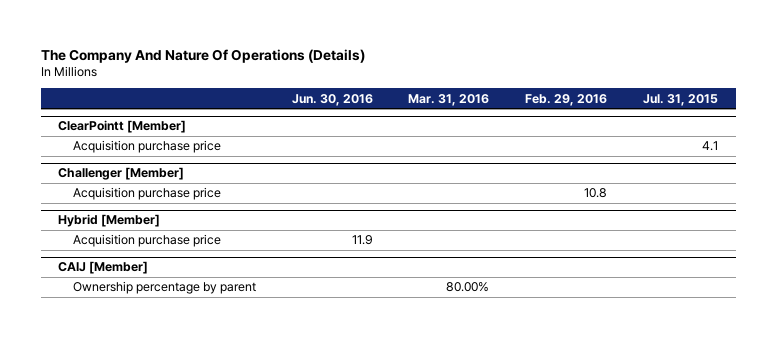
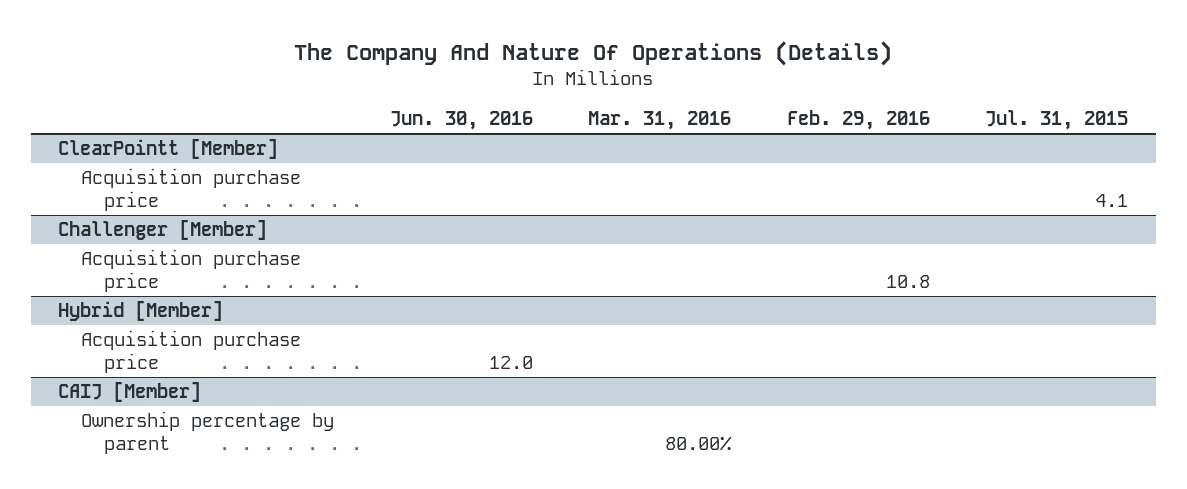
[351,235,373,246] 11.9 -> [488,356,533,370] 12.0

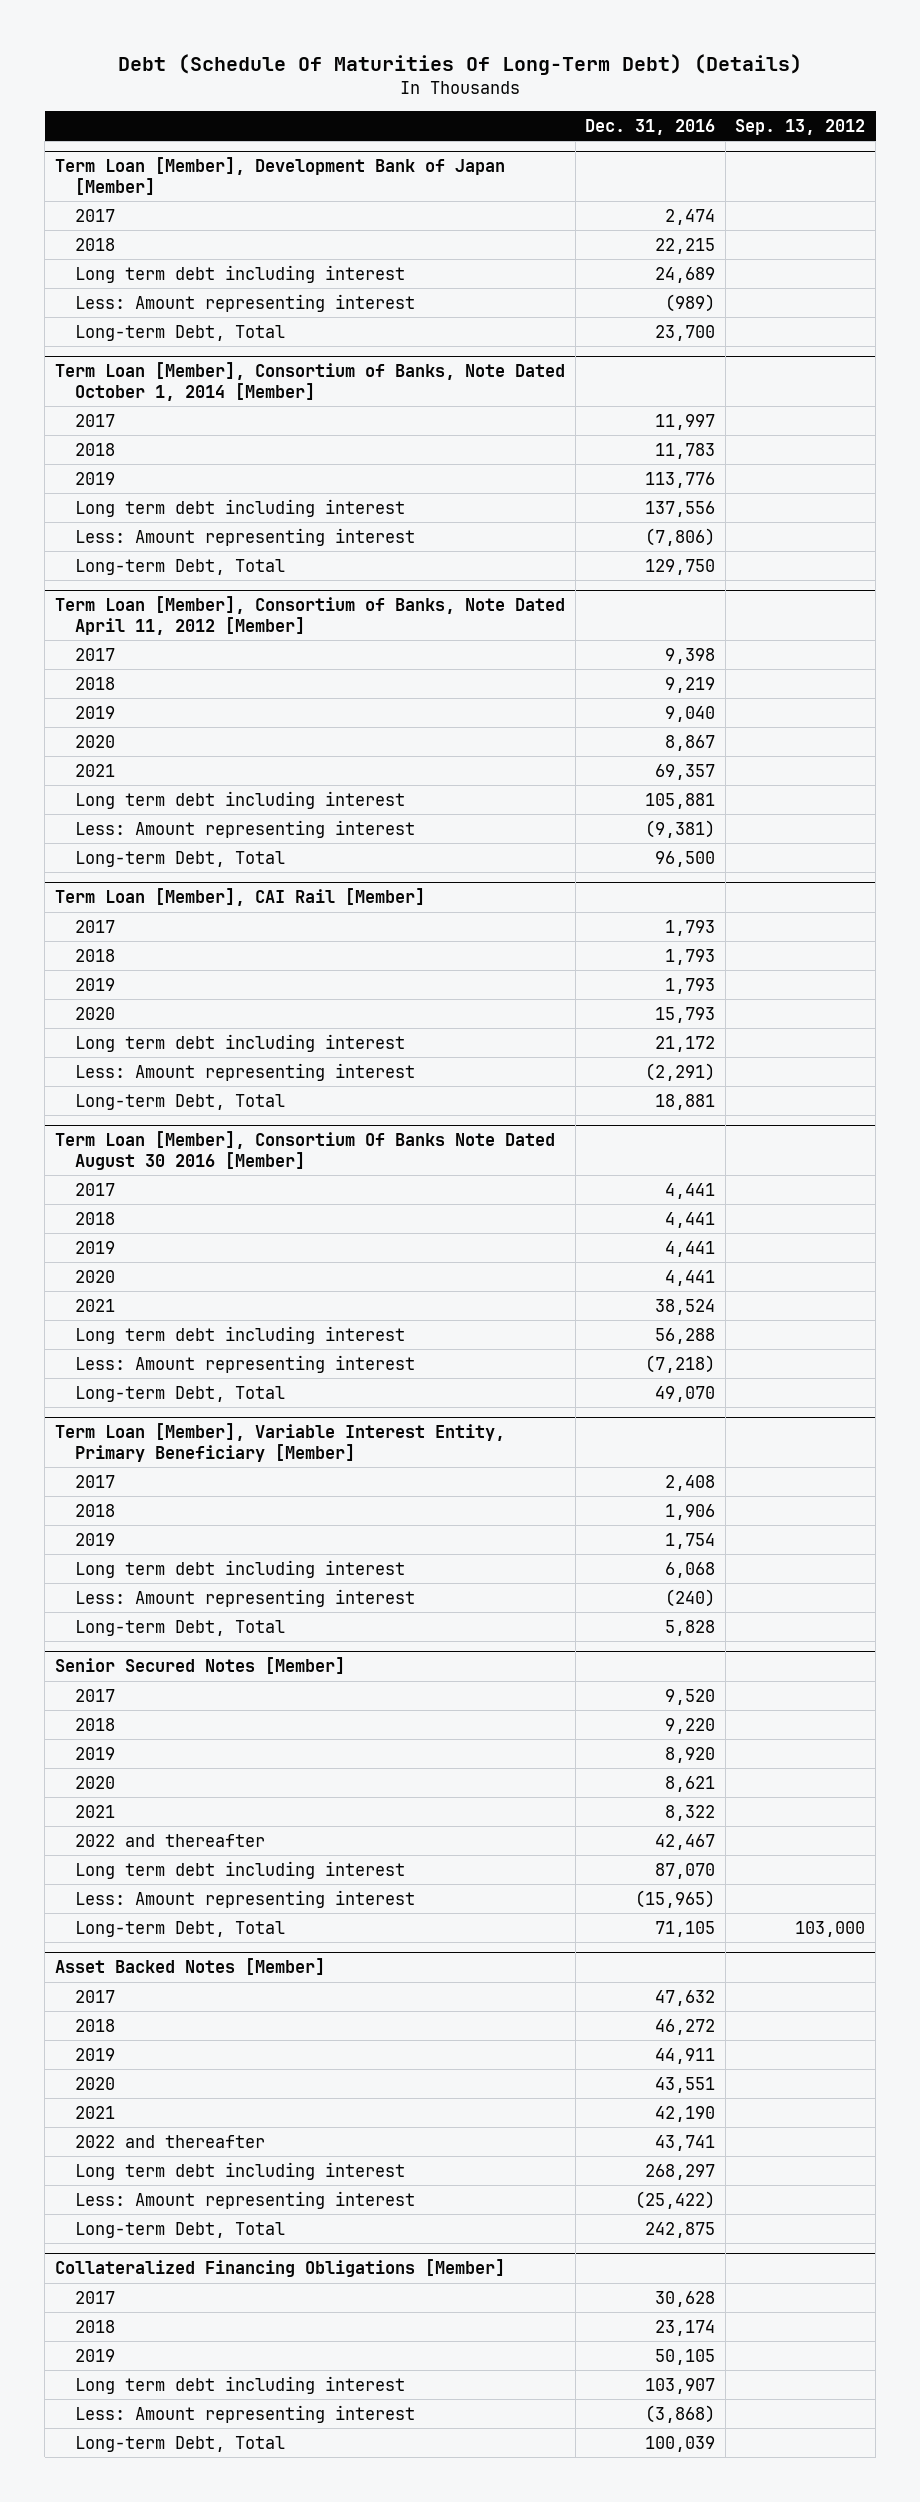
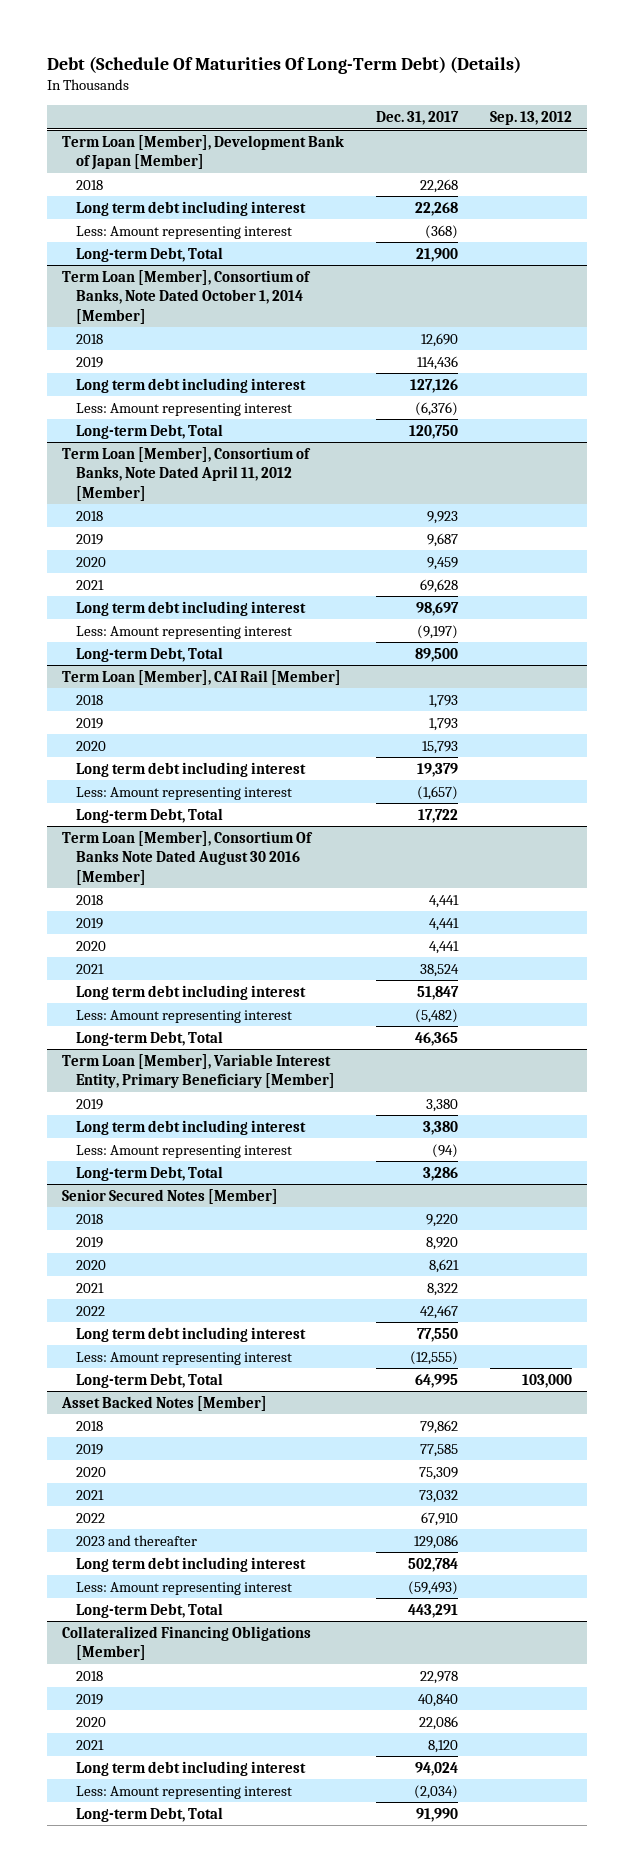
[585,118,716,135] Dec. 31, 2016 -> none
none -> [375,111,459,126] Dec. 31, 2017
[74,208,115,222] 2017 -> none
[74,413,115,427] 2017 -> none
[74,647,115,661] 2017 -> none
[74,919,115,933] 2017 -> none
[74,1182,115,1196] 2017 -> none
[74,1474,115,1488] 2017 -> none
[74,1503,115,1517] 2018 -> none
[74,1688,115,1702] 2017 -> none
[74,1833,265,1847] 2022 and thereafter -> none
none -> [76,1305,106,1316] 2022
[74,1989,115,2003] 2017 -> none
none -> [76,1512,106,1523] 2022
[74,2134,265,2148] 2022 and thereafter -> [76,1534,198,1546] 2023 and thereafter
[74,2290,115,2304] 2017 -> none
none -> [76,1716,107,1727] 2020
none -> [76,1739,105,1750] 2021

